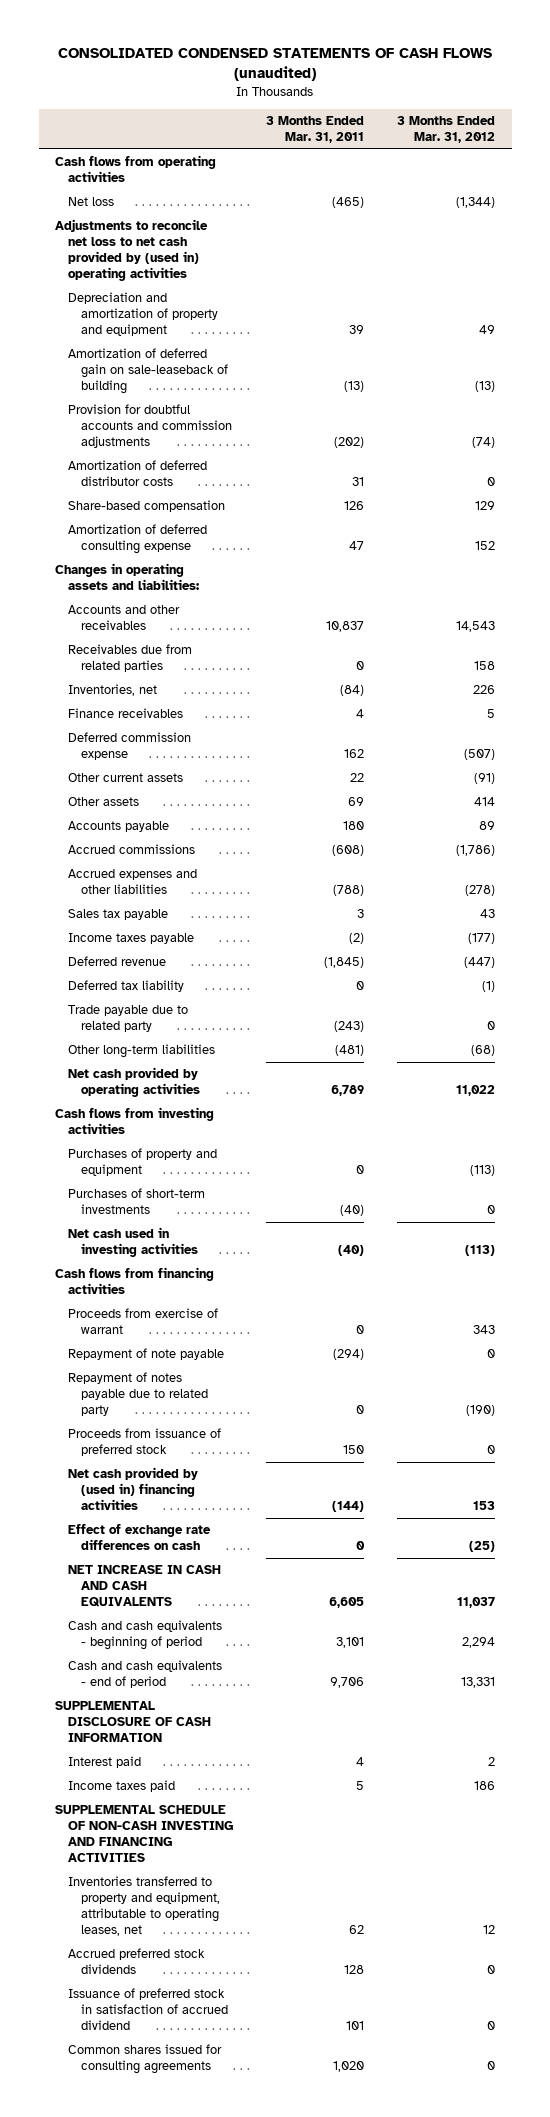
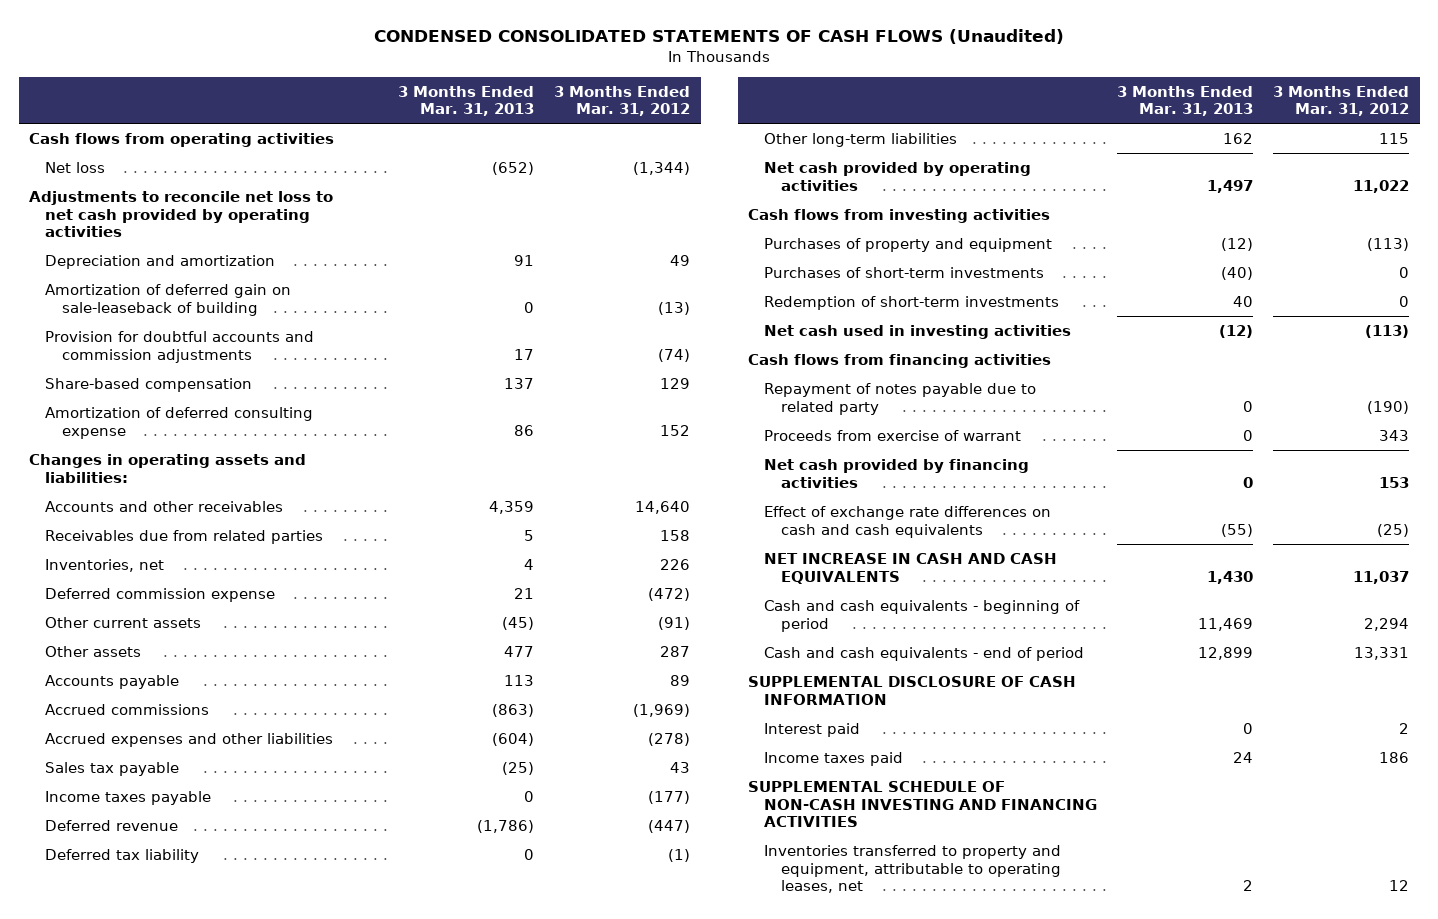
[58,48,493,82] CONSOLIDATED CONDENSED STATEMENTS OF CASH FLOWS (unaudited) -> [374,28,1065,44] CONDENSED CONSOLIDATED STATEMENTS OF CASH FLOWS (Unaudited)
[266,115,365,143] 3 Months Ended Mar. 31, 2011 -> none
none -> [398,85,535,117] 3 Months Ended Mar. 31, 2013
[55,219,209,282] Adjustments to reconcile net loss to net cash provided by (used in) operating activities -> [28,190,333,238] Adjustments to reconcile net loss to net cash provided by operating activities
[68,292,218,337] Depreciation and amortization of property and equipment -> [45,254,276,269] Depreciation and amortization
[68,460,208,487] Amortization of deferred distributor costs -> none
[456,621,496,633] 14,543 -> [635,500,691,514] 14,640
[68,708,184,719] Finance receivables -> none
[464,749,496,761] (507) -> [648,587,691,601] (472)
[474,797,496,807] 414 -> [660,645,691,657] 287
[456,845,496,857] (1,786) -> [633,703,691,717] (1,969)
[68,1005,189,1033] Trade payable due to related party -> none
[471,1045,496,1057] (68) -> [1379,132,1410,144] 115
none -> [764,295,1060,310] Redemption of short-term investments
[68,1348,225,1361] Repayment of note payable -> none
[68,1428,222,1457] Proceeds from issuance of preferred stock -> none
[68,1308,219,1335] Proceeds from exercise of warrant -> [764,429,1022,441] Proceeds from exercise of warrant
[68,1467,199,1511] Net cash provided by (used in) financing activities -> [764,458,1030,488] Net cash provided by financing activities
[68,1524,212,1551] Effect of exchange rate differences on cash -> [764,505,1052,538] Effect of exchange rate differences on cash and cash equivalents
[68,1948,206,1975] Accrued preferred stock dividends -> none
[68,1988,228,2031] Issuance of preferred stock in satisfaction of accrued dividend -> none
[68,2044,223,2075] Common shares issued for consulting agreements -> none

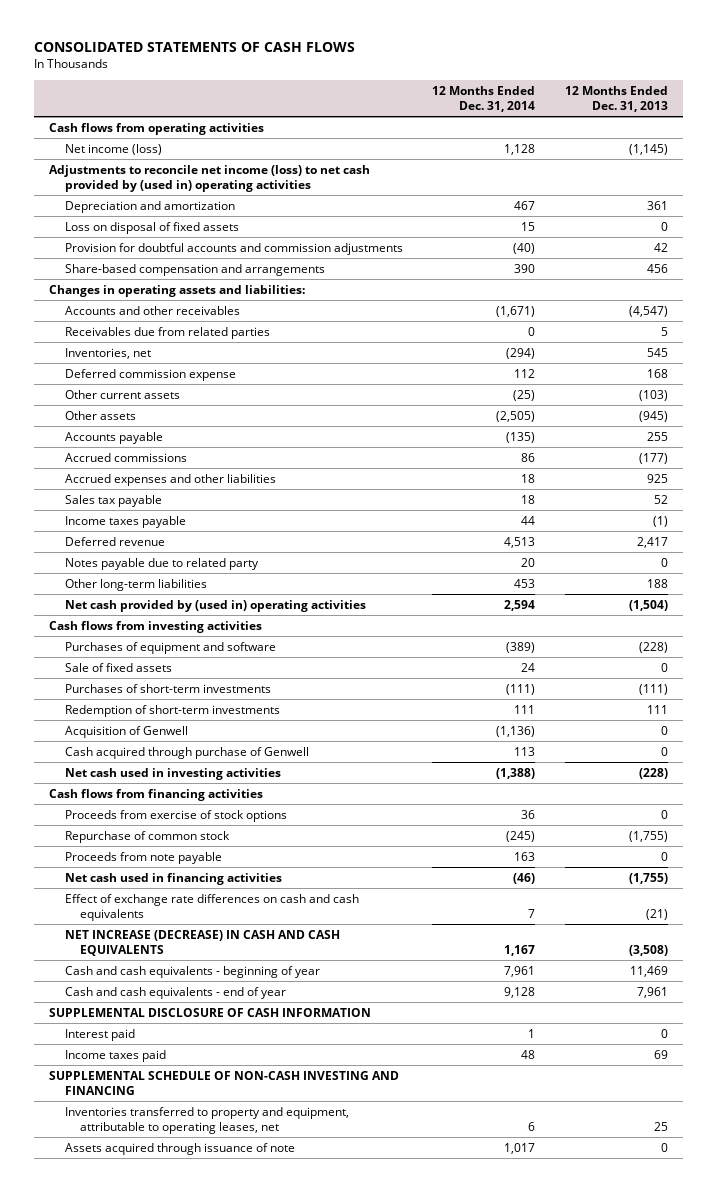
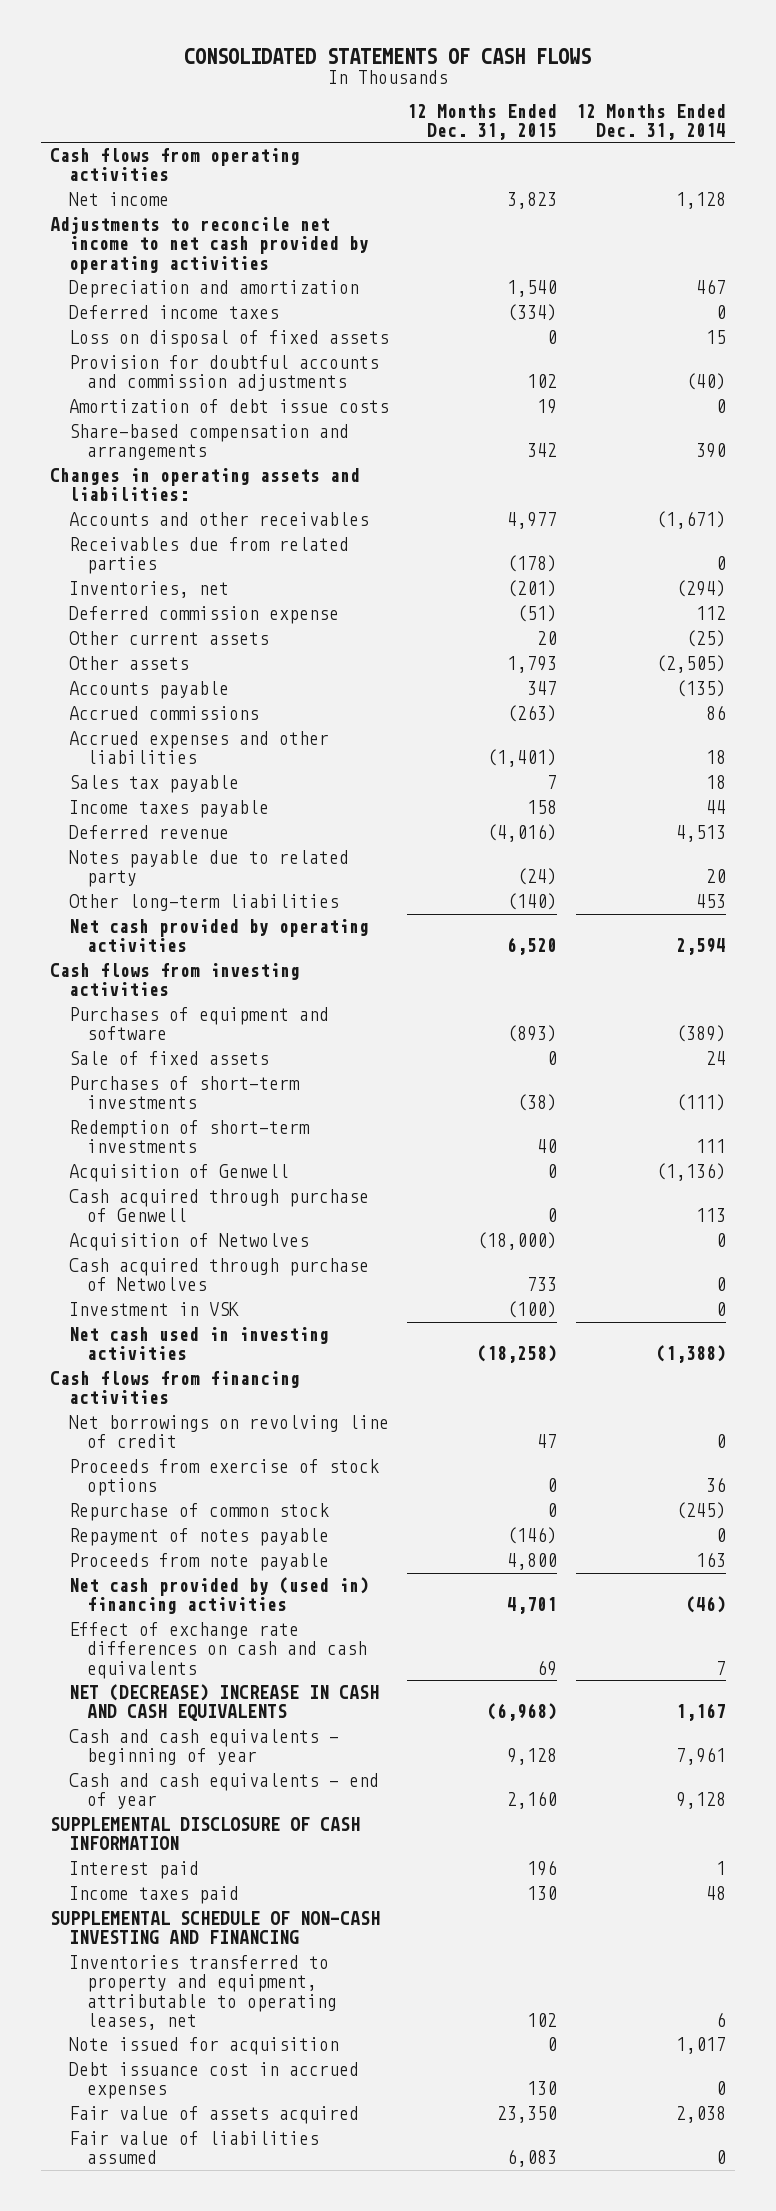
[564,85,668,112] 12 Months Ended Dec. 31, 2013 -> none
none -> [407,103,558,140] 12 Months Ended Dec. 31, 2015
[64,143,162,155] Net income (loss) -> [68,192,169,207] Net income
[48,164,370,192] Adjustments to reconcile net income (loss) to net cash provided by (used in) operating activities -> [50,217,369,274] Adjustments to reconcile net income to net cash provided by operating activities
none -> [68,305,279,320] Deferred income taxes
none -> [68,399,389,414] Amortization of debt issue costs
[64,599,366,612] Net cash provided by (used in) operating activities -> [68,919,369,953] Net cash provided by operating activities
none -> [68,1233,309,1252] Acquisition of Netwolves
none -> [68,1258,369,1292] Cash acquired through purchase of Netwolves
none -> [68,1302,239,1317] Investment in VSK
none -> [68,1415,389,1449] Net borrowings on revolving line of credit
none -> [68,1528,329,1547] Repayment of notes payable
[64,872,282,885] Net cash used in financing activities -> [68,1577,369,1615] Net cash provided by (used in) financing activities
[64,929,340,956] NET INCREASE (DECREASE) IN CASH AND CASH EQUIVALENTS -> [68,1684,379,1722] NET (DECREASE) INCREASE IN CASH AND CASH EQUIVALENTS
none -> [68,2037,339,2056] Note issued for acquisition
none -> [68,2062,359,2100] Debt issuance cost in accrued expenses
[64,1142,295,1155] Assets acquired through issuance of note -> [68,2106,359,2125] Fair value of assets acquired
[504,1142,536,1154] 1,017 -> [675,2106,726,2124] 2,038
none -> [68,2131,319,2165] Fair value of liabilities assumed

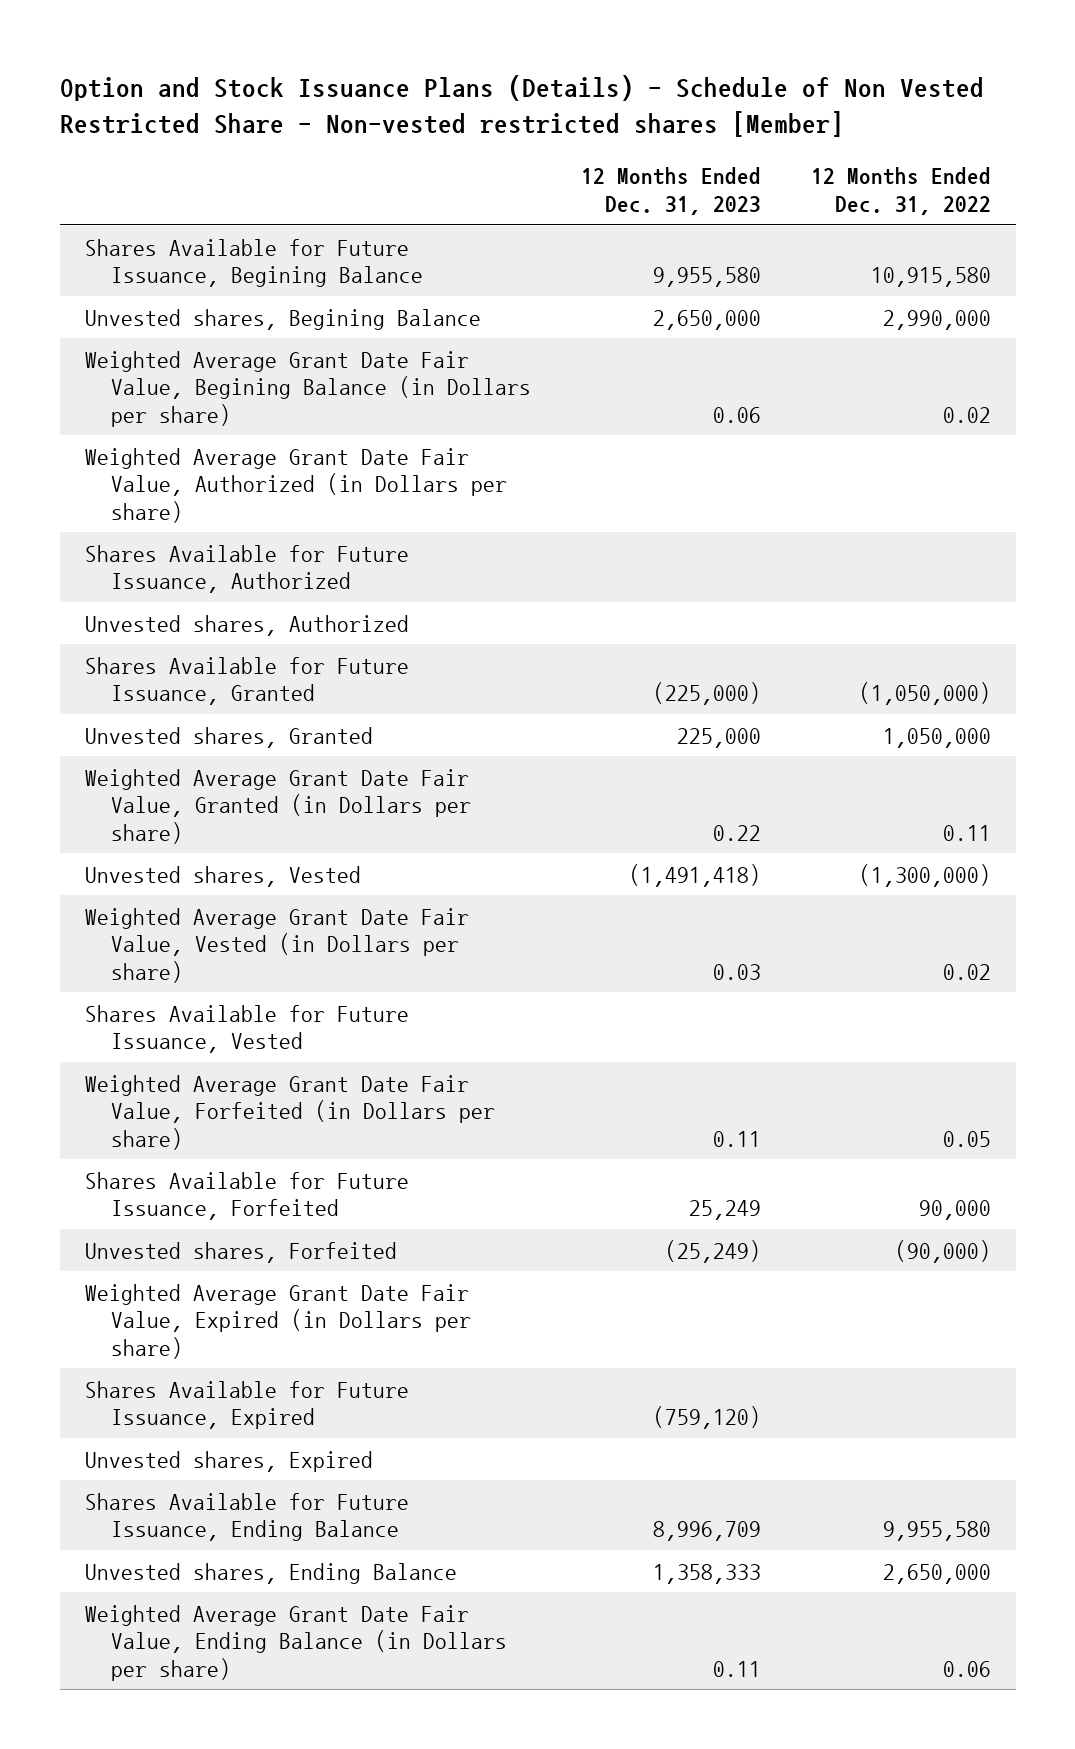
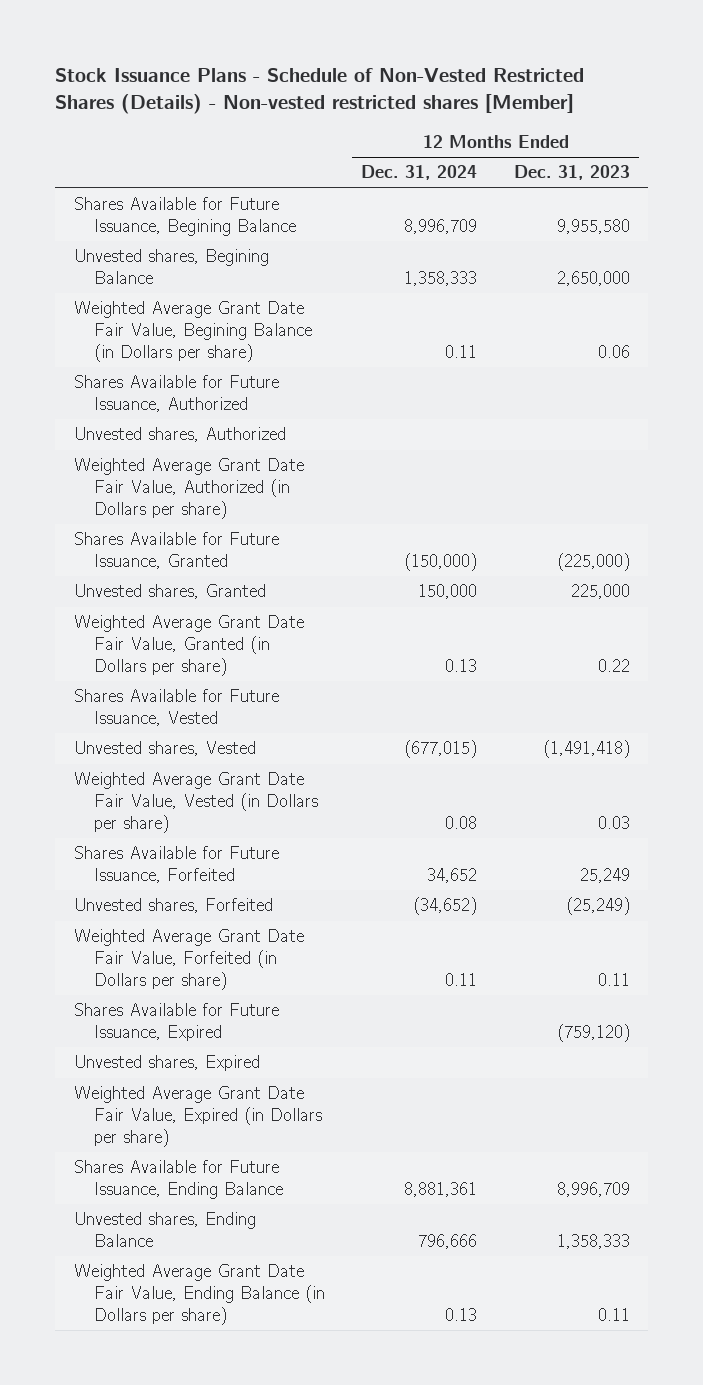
[59,74,984,137] Option and Stock Issuance Plans (Details) - Schedule of Non Vested Restricted Share - Non-vested restricted shares [Member] -> [55,68,585,115] Stock Issuance Plans - Schedule of Non-Vested Restricted Shares (Details) - Non-vested restricted shares [Member]
[810,167,991,215] 12 Months Ended Dec. 31, 2022 -> none
none -> [361,165,478,181] Dec. 31, 2024
[84,447,508,523] Weighted Average Grant Date Fair Value, Authorized (in Dollars per share) -> [73,458,304,519] Weighted Average Grant Date Fair Value, Authorized (in Dollars per share)
[84,1004,409,1054] Shares Available for Future Issuance, Vested -> [73,689,279,726] Shares Available for Future Issuance, Vested
[84,1074,496,1150] Weighted Average Grant Date Fair Value, Forfeited (in Dollars per share) -> [73,929,304,990] Weighted Average Grant Date Fair Value, Forfeited (in Dollars per share)
[84,1283,472,1359] Weighted Average Grant Date Fair Value, Expired (in Dollars per share) -> [73,1086,323,1147] Weighted Average Grant Date Fair Value, Expired (in Dollars per share)

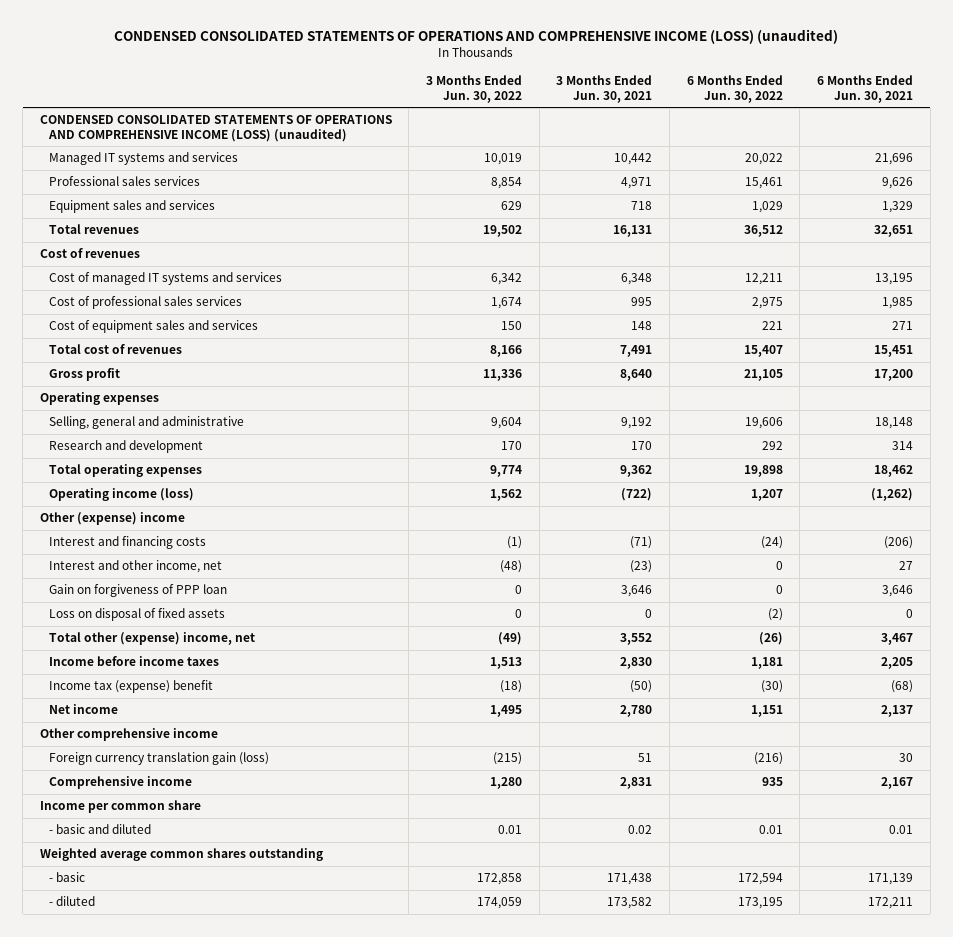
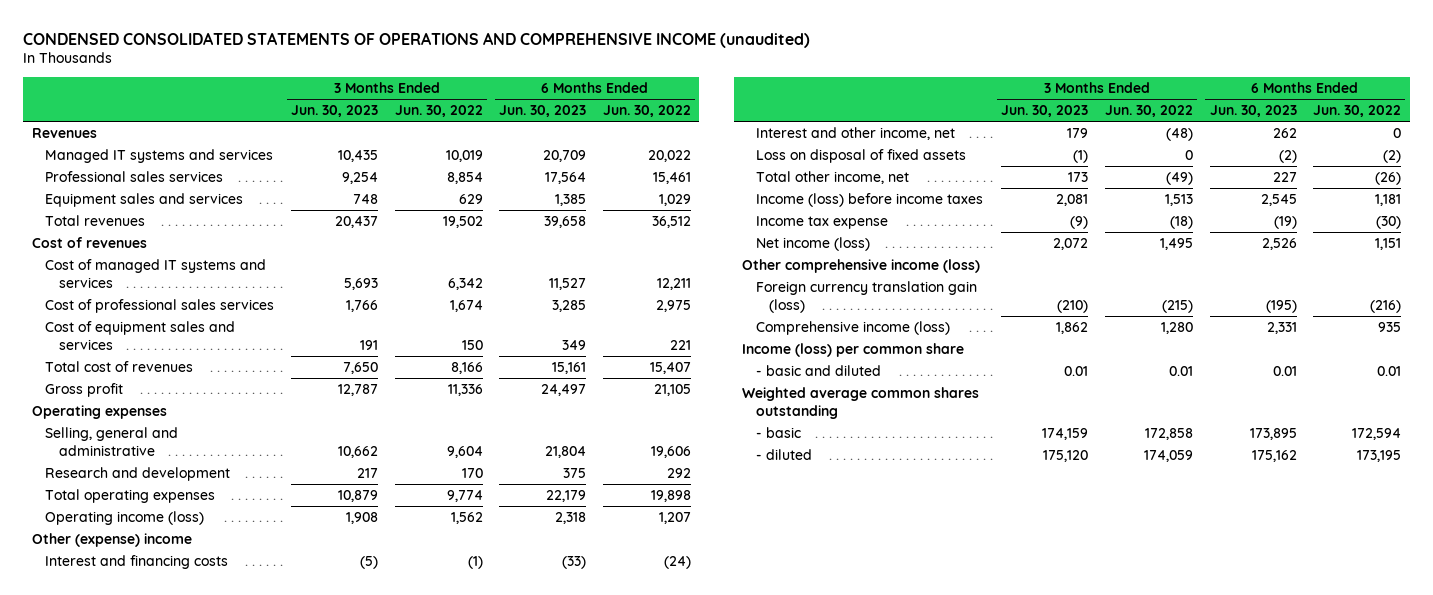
[114,29,839,45] CONDENSED CONSOLIDATED STATEMENTS OF OPERATIONS AND COMPREHENSIVE INCOME (LOSS) (unaudited) -> [23,31,811,48] CONDENSED CONSOLIDATED STATEMENTS OF OPERATIONS AND COMPREHENSIVE INCOME (unaudited)
[556,75,653,103] 3 Months Ended Jun. 30, 2021 -> none
[816,75,913,103] 6 Months Ended Jun. 30, 2021 -> none
none -> [291,105,379,118] Jun. 30, 2023
none -> [499,105,587,118] Jun. 30, 2023
[39,115,392,142] CONDENSED CONSOLIDATED STATEMENTS OF OPERATIONS AND COMPREHENSIVE INCOME (LOSS) (unaudited) -> none
none -> [31,127,97,138] Revenues
[49,584,228,598] Gain on forgiveness of PPP loan -> none
[49,632,256,646] Total other (expense) income, net -> [755,170,909,184] Total other income, net
[49,656,220,667] Income before income taxes -> [755,192,983,207] Income (loss) before income taxes
[49,680,214,694] Income tax (expense) benefit -> [755,215,888,229] Income tax expense
[49,704,119,715] Net income -> [755,236,870,251] Net income (loss)
[39,728,218,742] Other comprehensive income -> [742,258,981,273] Other comprehensive income (loss)
[49,776,193,790] Comprehensive income -> [755,320,950,335] Comprehensive income (loss)
[39,800,201,814] Income per common share -> [742,342,965,357] Income (loss) per common share

